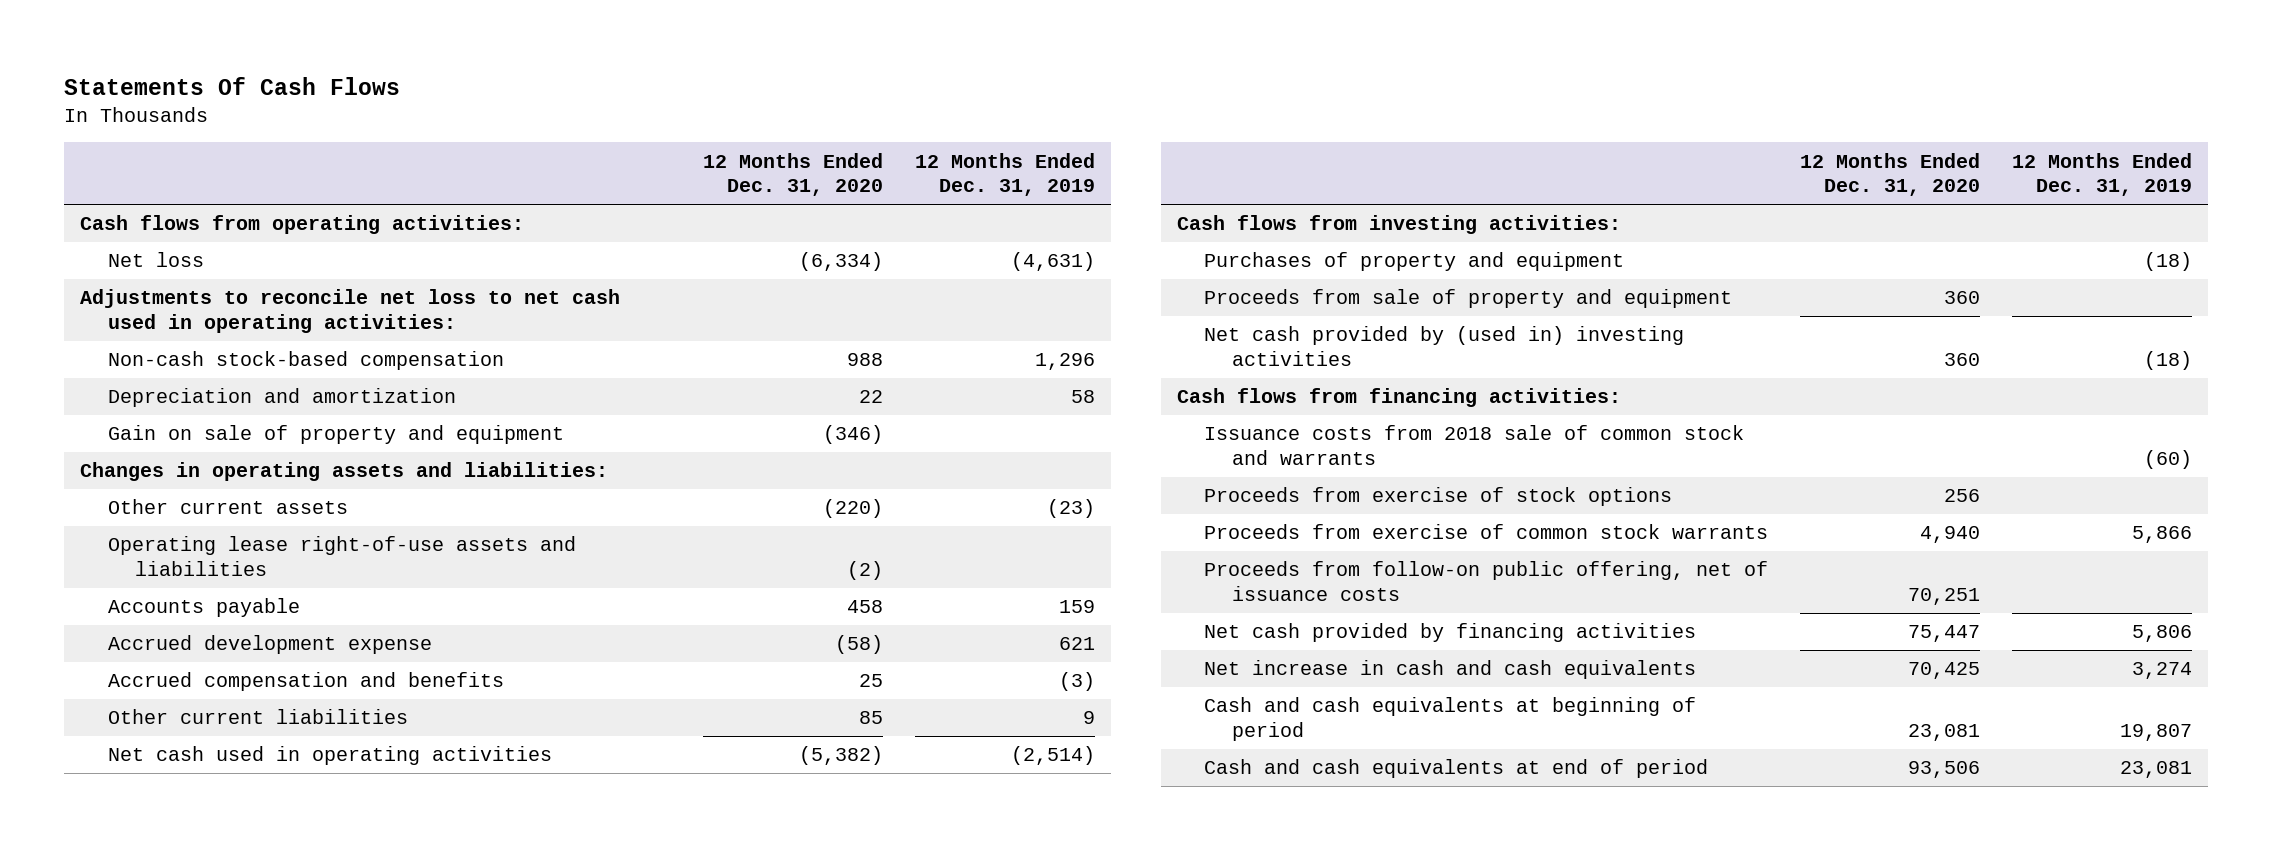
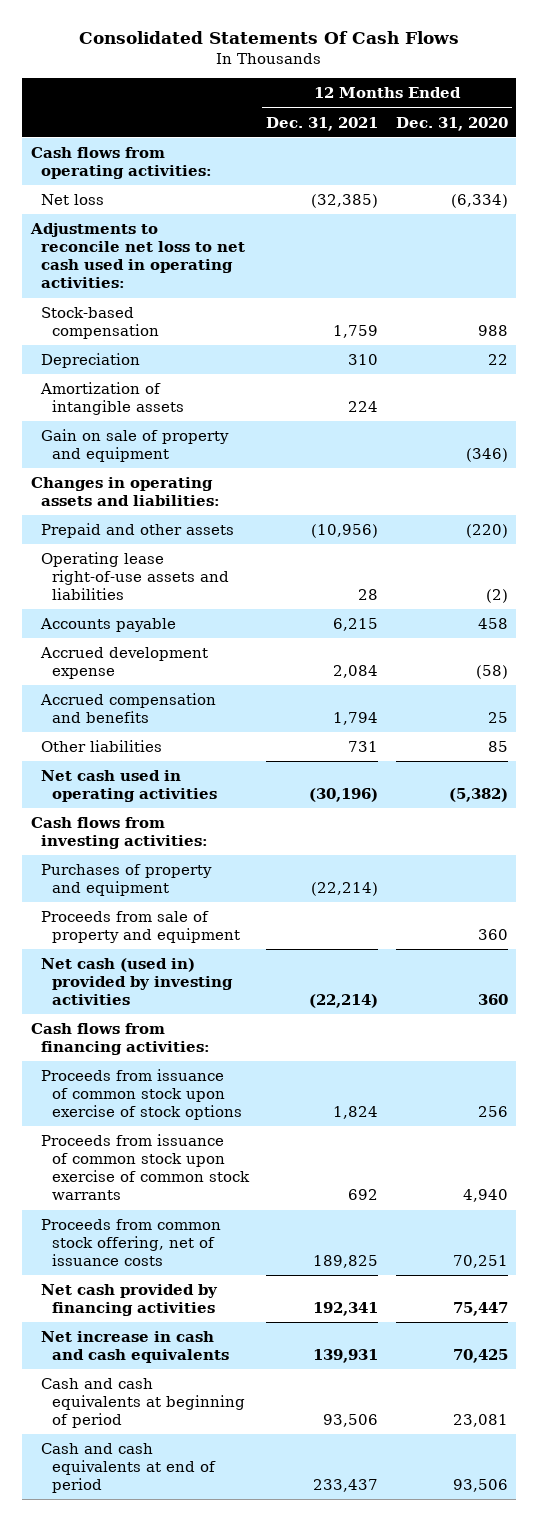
[63,77,400,96] Statements Of Cash Flows -> [79,31,460,45] Consolidated Statements Of Cash Flows
[914,152,1095,197] 12 Months Ended Dec. 31, 2019 -> none
none -> [266,116,379,131] Dec. 31, 2021
[107,388,456,408] Depreciation and amortization -> none
[107,351,504,371] Non-cash stock-based compensation -> [41,306,159,339] Stock-based compensation
none -> [41,352,141,368] Depreciation
none -> [40,381,184,415] Amortization of intangible assets
[107,499,348,515] Other current assets -> none
none -> [41,522,235,538] Prepaid and other assets
[107,709,408,725] Other current liabilities -> [41,739,163,752] Other liabilities
[1204,326,1685,366] Net cash provided by (used in) investing activities -> [41,957,233,1006] Net cash (used in) provided by investing activities
[1204,425,1745,465] Issuance costs from 2018 sale of common stock and warrants -> none
[1204,487,1673,507] Proceeds from exercise of stock options -> [41,1068,242,1121] Proceeds from issuance of common stock upon exercise of stock options
[1204,524,1769,540] Proceeds from exercise of common stock warrants -> [41,1133,250,1201] Proceeds from issuance of common stock upon exercise of common stock warrants
[1204,561,1769,601] Proceeds from follow-on public offering, net of issuance costs -> [41,1218,222,1267] Proceeds from common stock offering, net of issuance costs

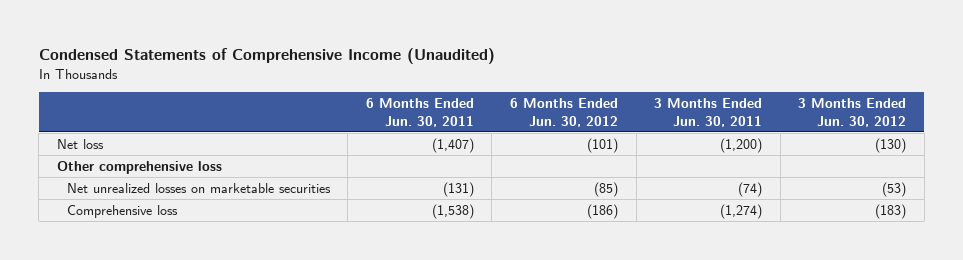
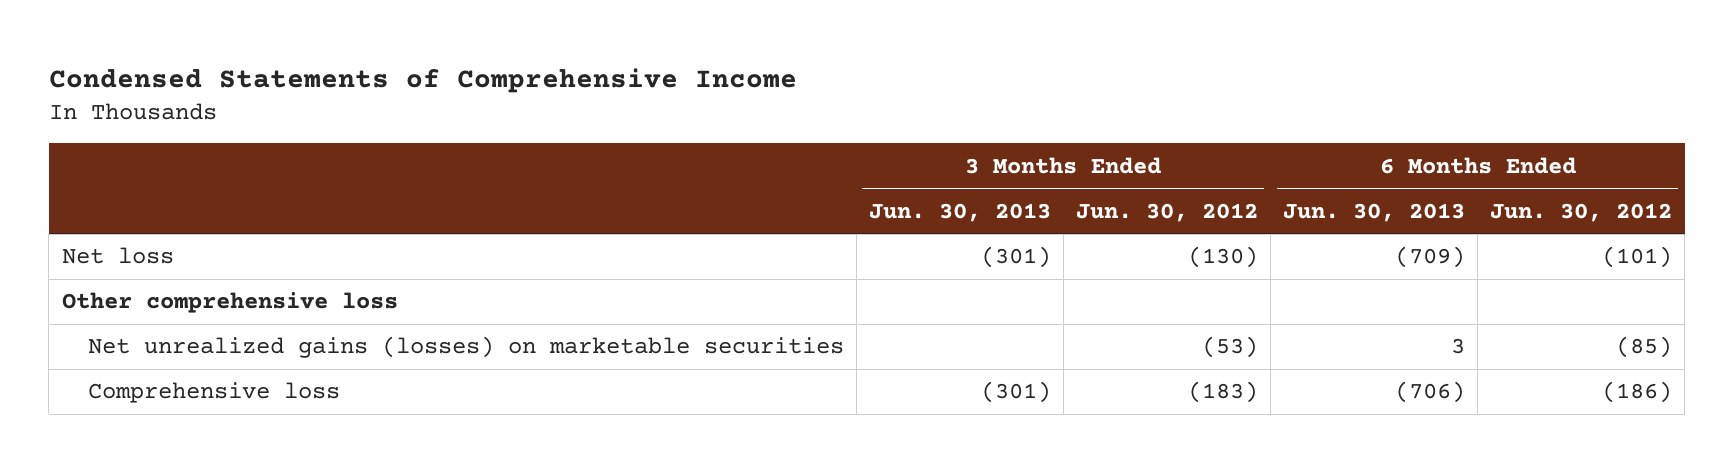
[38,48,495,65] Condensed Statements of Comprehensive Income (Unaudited) -> [48,67,797,93] Condensed Statements of Comprehensive Income
[365,97,474,127] 6 Months Ended Jun. 30, 2011 -> none
[654,97,763,127] 3 Months Ended Jun. 30, 2011 -> none
none -> [868,202,1051,222] Jun. 30, 2013
none -> [1282,202,1465,222] Jun. 30, 2013
[66,182,331,193] Net unrealized losses on marketable securities -> [87,336,844,359] Net unrealized gains (losses) on marketable securities

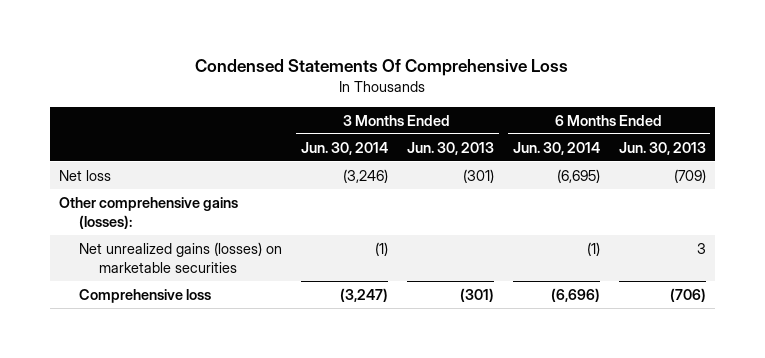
[48,67,797,93] Condensed Statements of Comprehensive Income -> [195,59,569,77] Condensed Statements Of Comprehensive Loss
[1075,202,1258,222] Jun. 30, 2012 -> none
[1490,202,1673,222] Jun. 30, 2012 -> none
none -> [300,141,388,155] Jun. 30, 2014
none -> [512,141,600,155] Jun. 30, 2014
[61,292,398,314] Other comprehensive loss -> [58,196,238,229] Other comprehensive gains (losses):

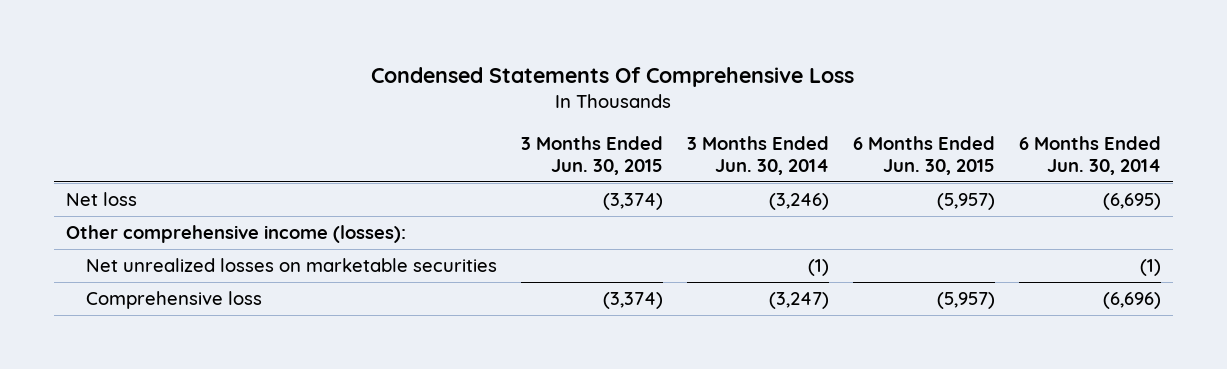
[406,141,494,155] Jun. 30, 2013 -> none
[618,141,706,155] Jun. 30, 2013 -> none
none -> [520,136,663,176] 3 Months Ended Jun. 30, 2015
none -> [852,136,995,176] 6 Months Ended Jun. 30, 2015
[58,196,238,229] Other comprehensive gains (losses): -> [66,225,407,244] Other comprehensive income (losses):
[79,241,283,273] Net unrealized gains (losses) on marketable securities -> [85,258,497,273] Net unrealized losses on marketable securities

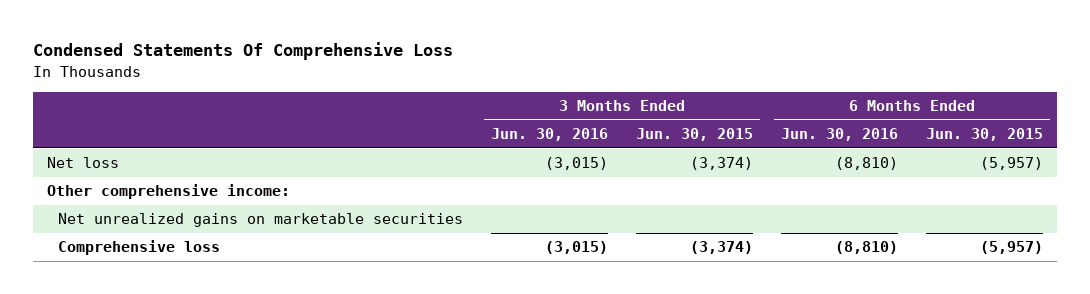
[686,136,829,176] 3 Months Ended Jun. 30, 2014 -> none
[1018,136,1161,176] 6 Months Ended Jun. 30, 2014 -> none
none -> [490,128,608,142] Jun. 30, 2016
none -> [780,128,898,142] Jun. 30, 2016
[66,225,407,244] Other comprehensive income (losses): -> [47,184,291,200] Other comprehensive income:
[85,258,497,273] Net unrealized losses on marketable securities -> [57,213,463,228] Net unrealized gains on marketable securities

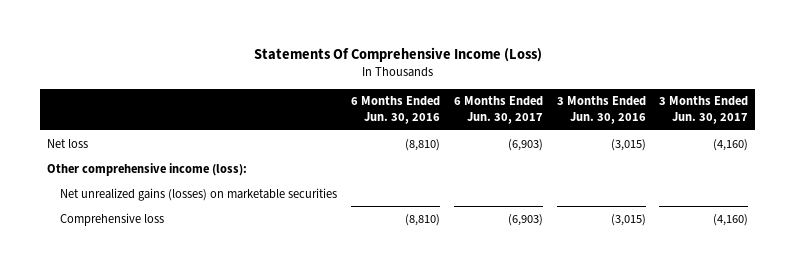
[33,42,454,61] Condensed Statements Of Comprehensive Loss -> [253,47,542,63] Statements Of Comprehensive Income (Loss)
[635,128,753,142] Jun. 30, 2015 -> none
[925,128,1043,142] Jun. 30, 2015 -> none
none -> [453,96,543,125] 6 Months Ended Jun. 30, 2017
none -> [659,96,749,125] 3 Months Ended Jun. 30, 2017
[47,184,291,200] Other comprehensive income: -> [47,162,248,176] Other comprehensive income (loss):
[57,213,463,228] Net unrealized gains on marketable securities -> [59,187,337,201] Net unrealized gains (losses) on marketable securities

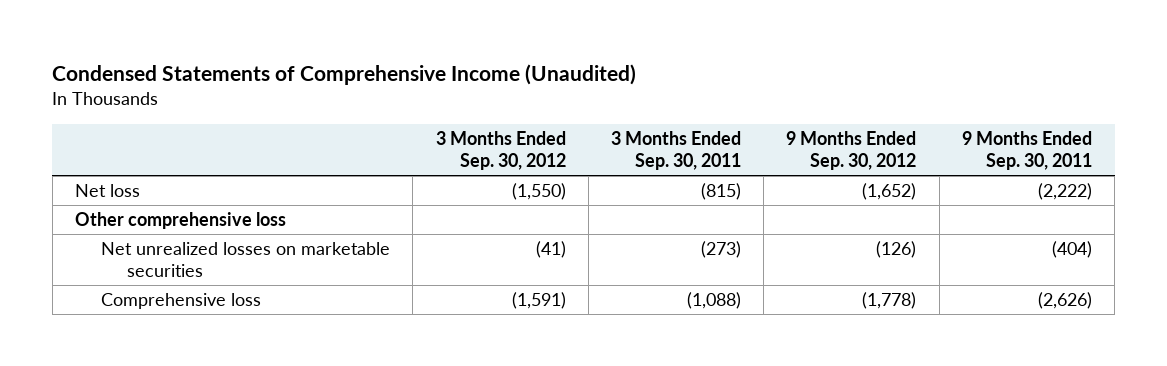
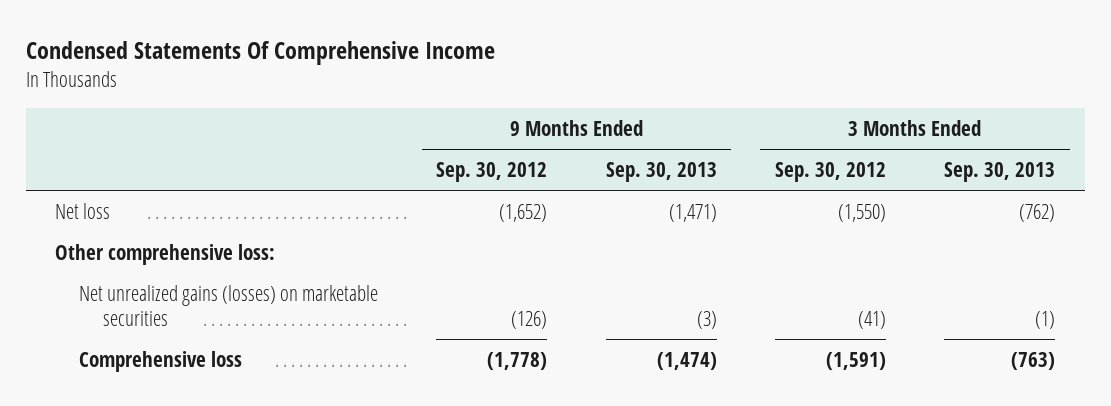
[52,63,637,85] Condensed Statements of Comprehensive Income (Unaudited) -> [26,40,496,65] Condensed Statements Of Comprehensive Income
[611,130,742,171] 3 Months Ended Sep. 30, 2011 -> none
[961,130,1092,171] 9 Months Ended Sep. 30, 2011 -> none
none -> [605,162,717,183] Sep. 30, 2013
none -> [944,162,1056,183] Sep. 30, 2013
[75,212,287,230] Other comprehensive loss -> [55,244,276,266] Other comprehensive loss:
[101,242,391,278] Net unrealized losses on marketable securities -> [78,285,378,326] Net unrealized gains (losses) on marketable securities

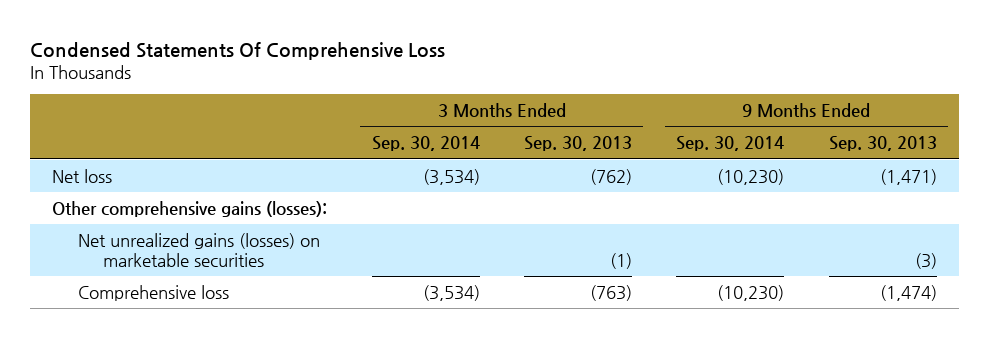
[26,40,496,65] Condensed Statements Of Comprehensive Income -> [29,41,445,60] Condensed Statements Of Comprehensive Loss
[436,162,548,183] Sep. 30, 2012 -> none
[775,162,887,183] Sep. 30, 2012 -> none
none -> [371,136,480,152] Sep. 30, 2014
none -> [676,136,785,152] Sep. 30, 2014
[55,244,276,266] Other comprehensive loss: -> [52,200,328,217] Other comprehensive gains (losses):

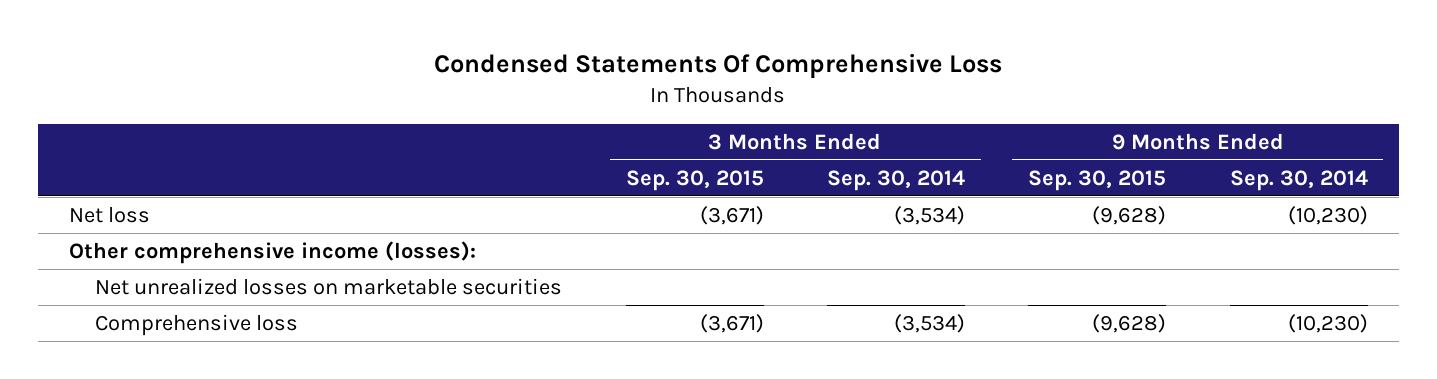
[523,136,632,152] Sep. 30, 2013 -> none
[828,136,937,152] Sep. 30, 2013 -> none
none -> [625,169,764,191] Sep. 30, 2015
none -> [1028,169,1167,191] Sep. 30, 2015
[52,200,328,217] Other comprehensive gains (losses): -> [69,240,477,264] Other comprehensive income (losses):
[77,232,320,267] Net unrealized gains (losses) on marketable securities -> [95,277,563,295] Net unrealized losses on marketable securities

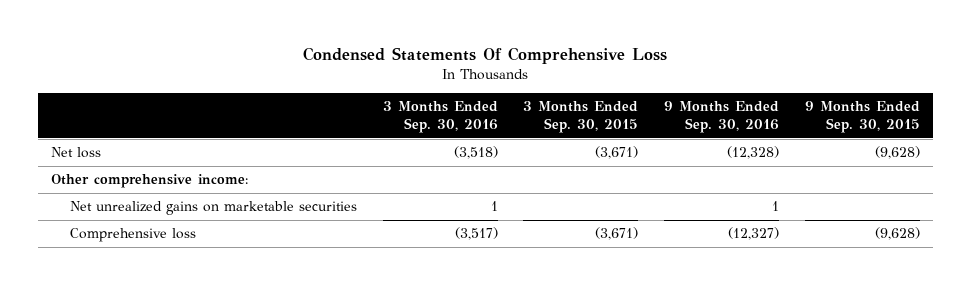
[826,169,965,191] Sep. 30, 2014 -> none
[1229,169,1368,191] Sep. 30, 2014 -> none
none -> [382,101,498,134] 3 Months Ended Sep. 30, 2016
none -> [664,101,780,134] 9 Months Ended Sep. 30, 2016
[69,240,477,264] Other comprehensive income (losses): -> [50,174,248,189] Other comprehensive income:
[95,277,563,295] Net unrealized losses on marketable securities -> [69,201,357,216] Net unrealized gains on marketable securities

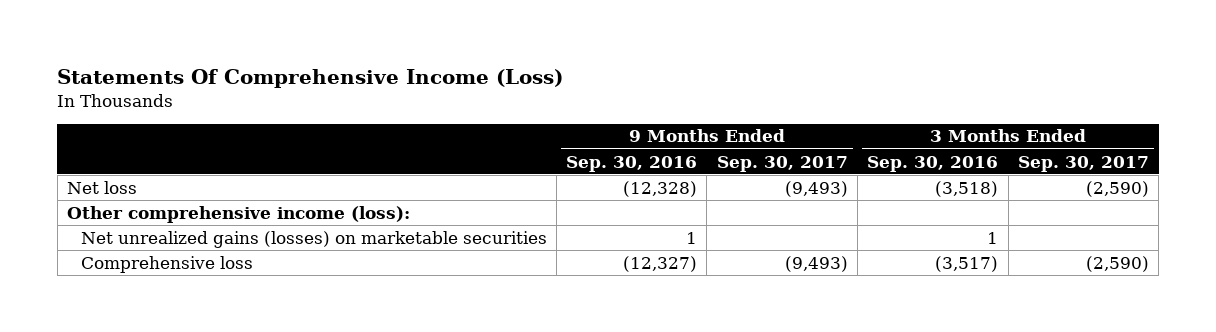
[303,46,668,64] Condensed Statements Of Comprehensive Loss -> [57,68,564,88] Statements Of Comprehensive Income (Loss)
[523,101,639,134] 3 Months Ended Sep. 30, 2015 -> none
[805,101,921,134] 9 Months Ended Sep. 30, 2015 -> none
none -> [716,155,848,172] Sep. 30, 2017
none -> [1017,155,1149,172] Sep. 30, 2017
[50,174,248,189] Other comprehensive income: -> [66,205,410,223] Other comprehensive income (loss):
[69,201,357,216] Net unrealized gains on marketable securities -> [80,230,547,248] Net unrealized gains (losses) on marketable securities

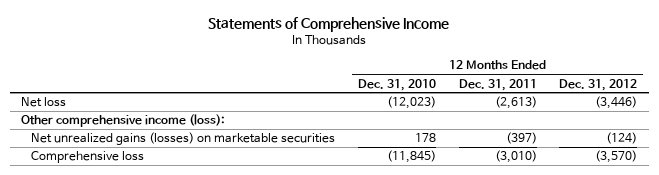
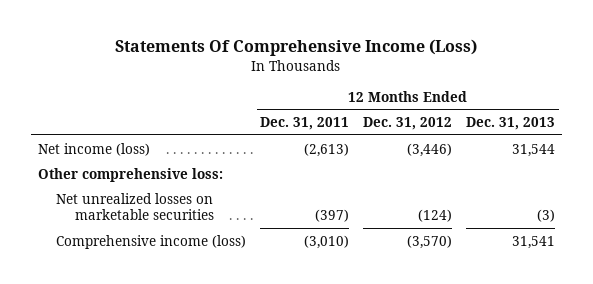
[208,17,450,33] Statements of Comprehensive Income -> [115,39,478,57] Statements Of Comprehensive Income (Loss)
[357,78,436,91] Dec. 31, 2010 -> none
none -> [466,116,556,130] Dec. 31, 2013
[21,97,67,108] Net loss -> [37,142,150,156] Net income (loss)
[21,114,226,128] Other comprehensive income (loss): -> [37,167,223,182] Other comprehensive loss:
[31,132,336,146] Net unrealized gains (losses) on marketable securities -> [56,192,214,221] Net unrealized losses on marketable securities
[31,151,145,164] Comprehensive loss -> [56,234,247,249] Comprehensive income (loss)

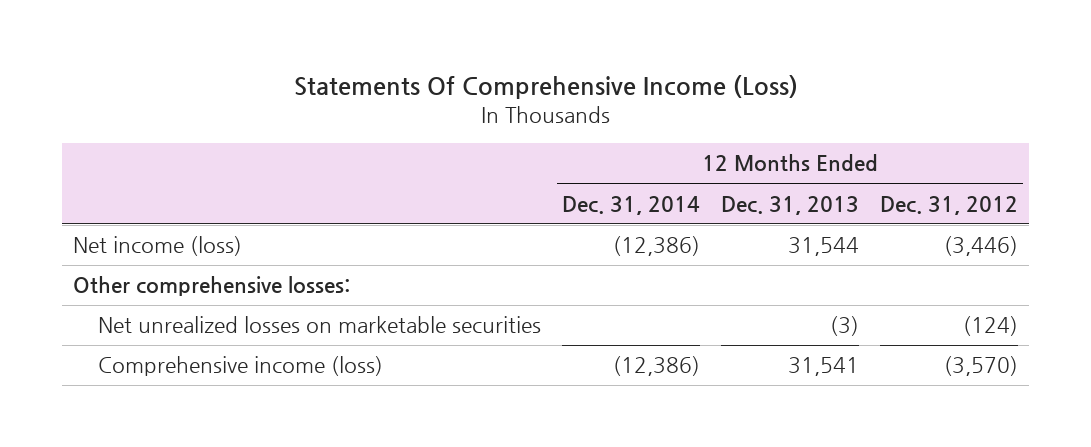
[260,116,350,130] Dec. 31, 2011 -> none
none -> [562,195,701,215] Dec. 31, 2014
[37,167,223,182] Other comprehensive loss: -> [73,276,351,297] Other comprehensive losses:

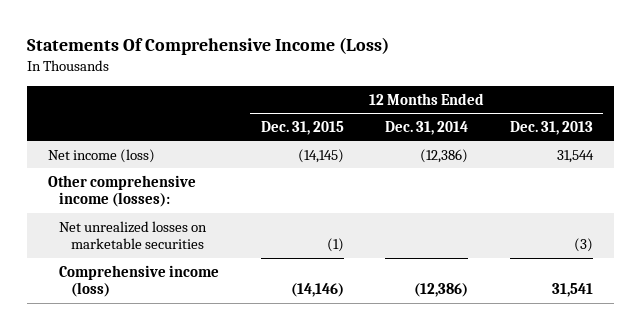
[880,195,1019,215] Dec. 31, 2012 -> none
none -> [260,121,344,136] Dec. 31, 2015
[73,276,351,297] Other comprehensive losses: -> [48,174,197,208] Other comprehensive income (losses):

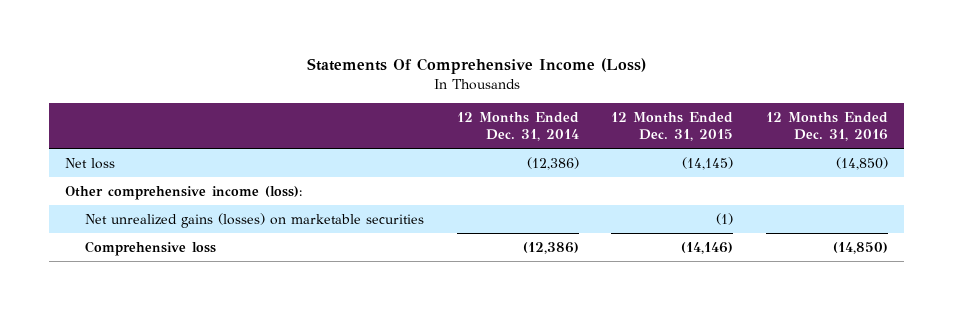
[509,121,593,136] Dec. 31, 2013 -> none
none -> [766,111,889,142] 12 Months Ended Dec. 31, 2016
[48,148,156,163] Net income (loss) -> [65,157,116,169] Net loss
[48,174,197,208] Other comprehensive income (losses): -> [65,185,303,200] Other comprehensive income (loss):
[59,220,208,250] Net unrealized losses on marketable securities -> [84,212,424,228] Net unrealized gains (losses) on marketable securities
[59,264,220,298] Comprehensive income (loss) -> [84,240,216,256] Comprehensive loss

